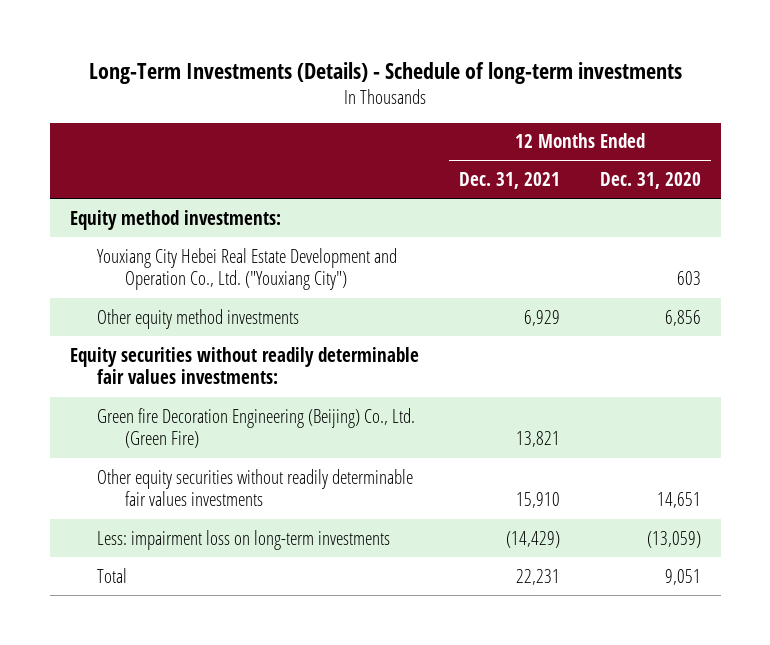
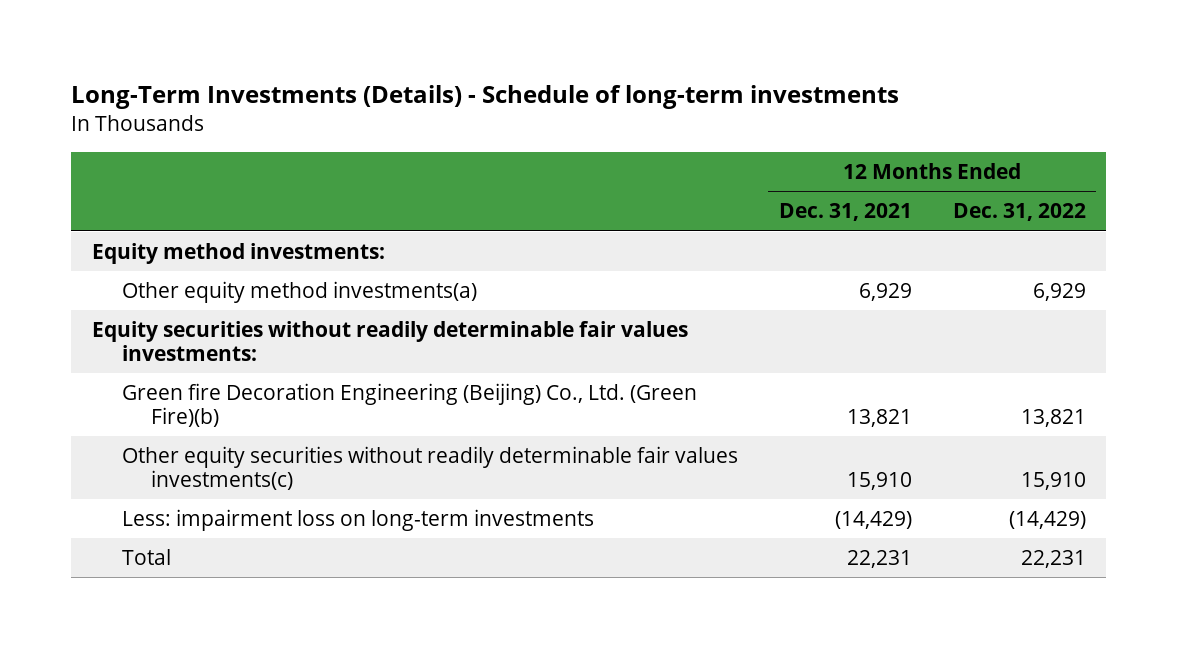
[599,171,701,189] Dec. 31, 2020 -> none
none -> [952,203,1086,222] Dec. 31, 2022
[97,247,398,291] Youxiang City Hebei Real Estate Development and Operation Co., Ltd. ("Youxiang City") -> none
[97,308,300,329] Other equity method investments -> [121,280,477,303] Other equity method investments(a)
[97,407,416,449] Green fire Decoration Engineering (Beijing) Co., Ltd. (Green Fire) -> [121,382,697,428] Green fire Decoration Engineering (Beijing) Co., Ltd. (Green Fire)(b)
[97,468,414,507] Other equity securities without readily determinable fair values investments -> [121,445,738,491] Other equity securities without readily determinable fair values investments(c)

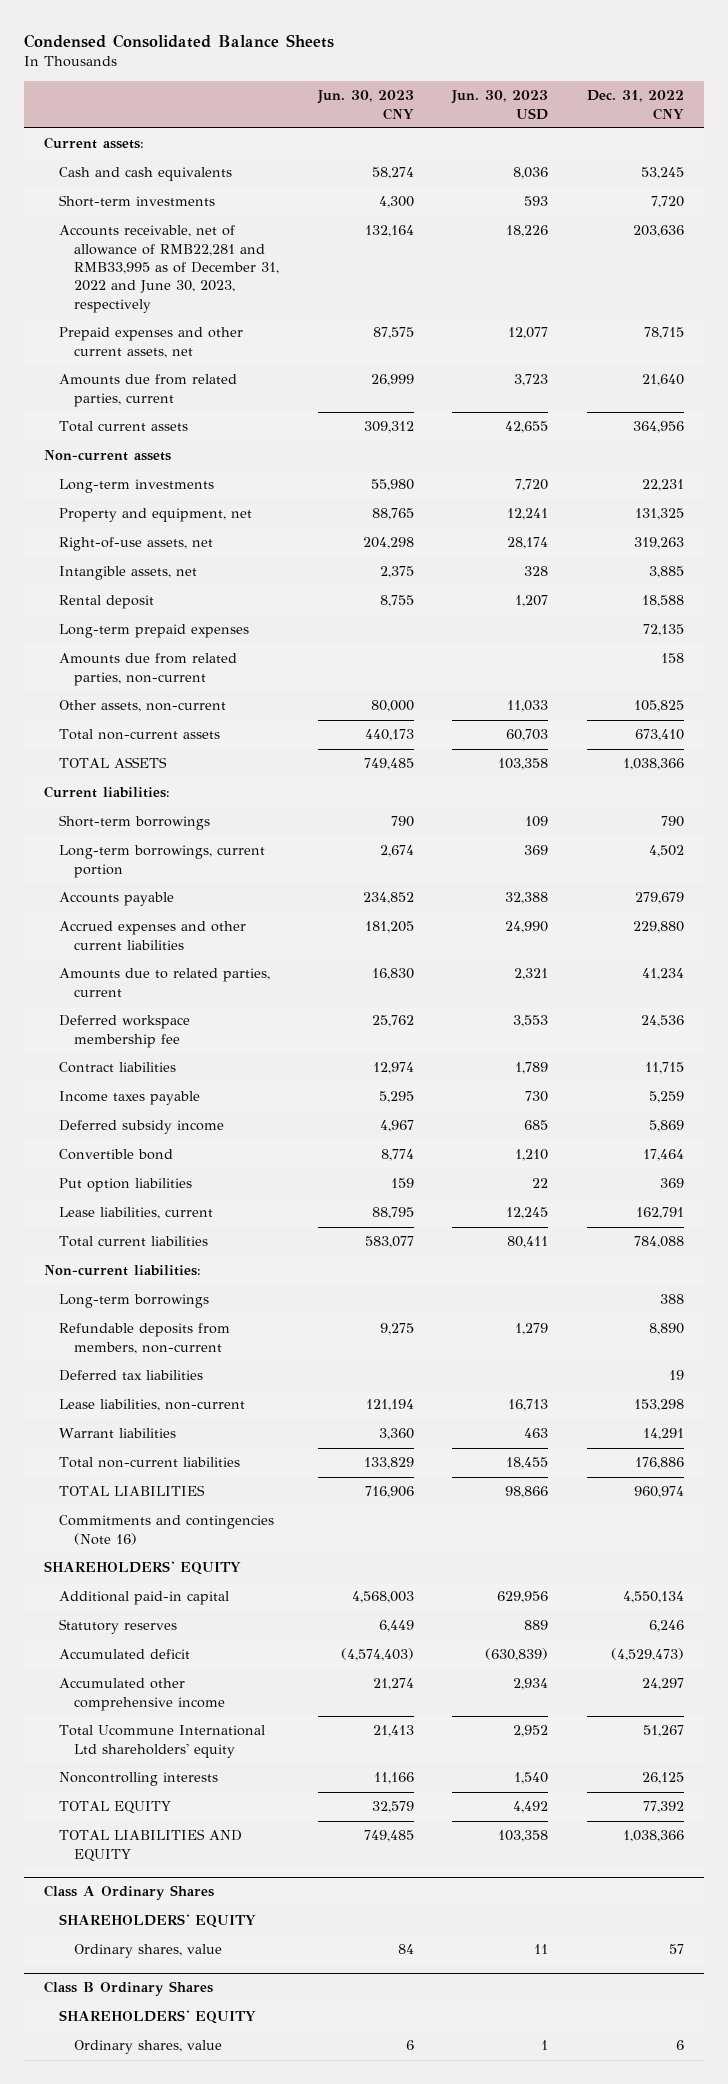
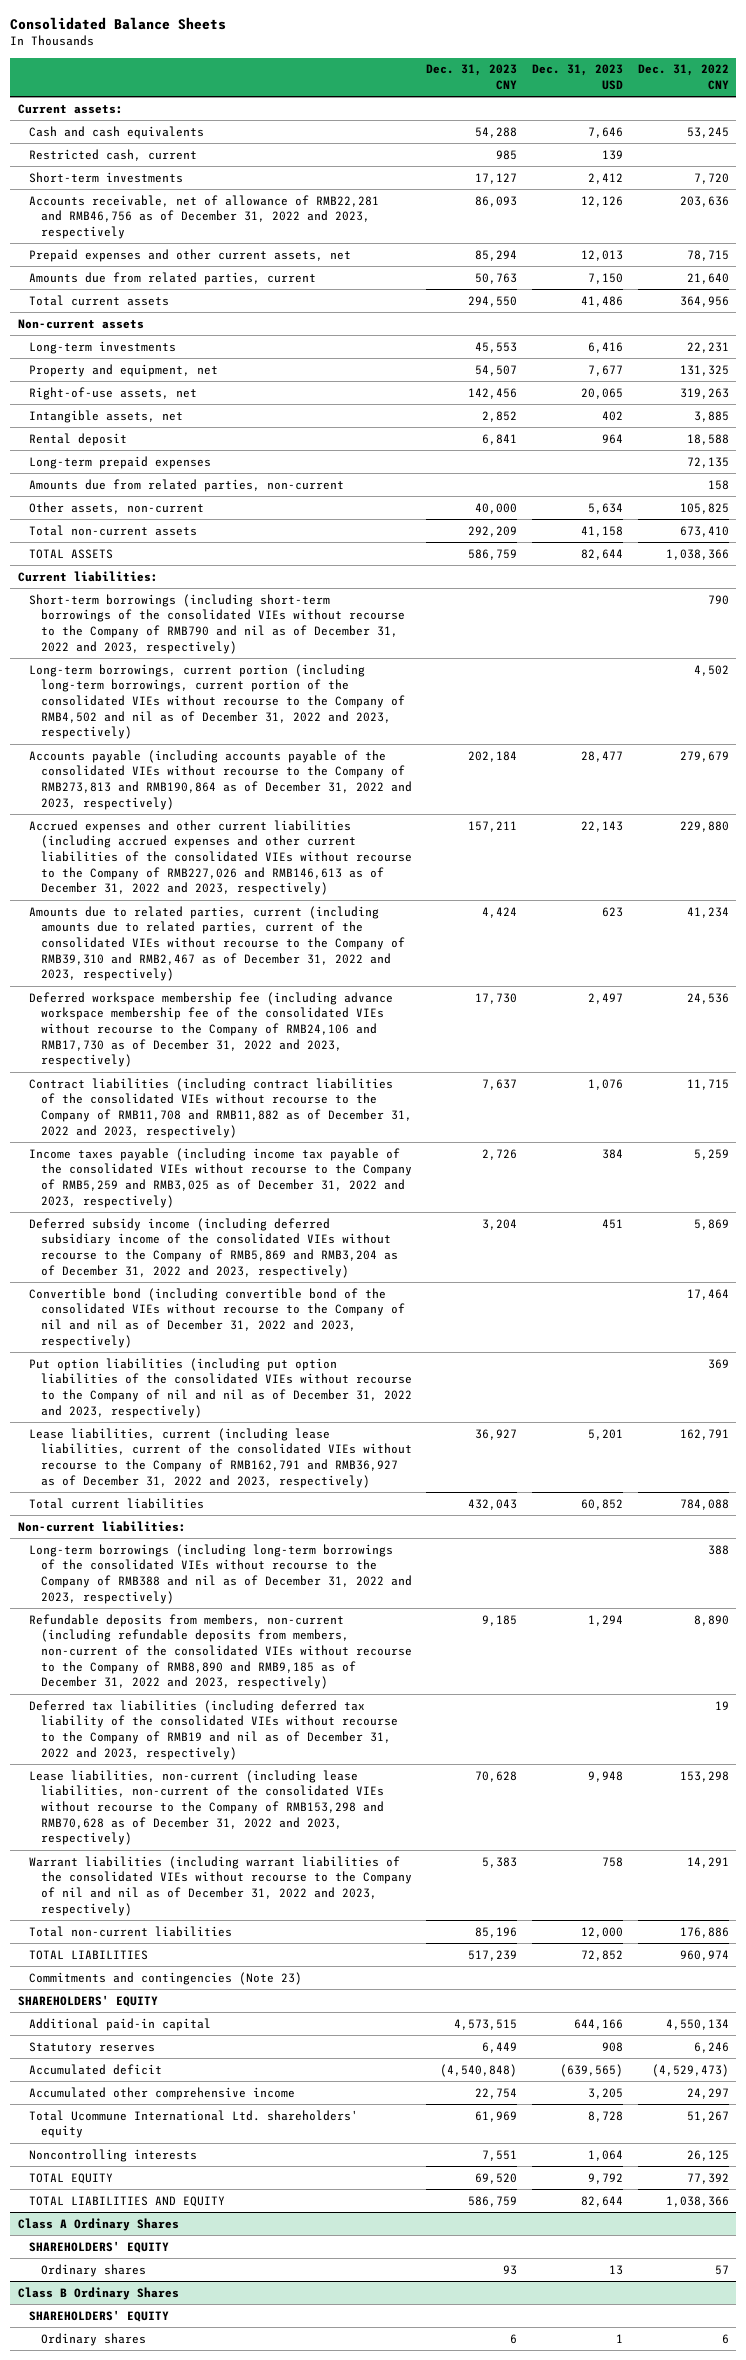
[24,33,335,48] Condensed Consolidated Balance Sheets -> [10,17,227,31] Consolidated Balance Sheets
[316,90,414,120] Jun. 30, 2023 CNY -> none
[451,90,549,120] Jun. 30, 2023 USD -> none
none -> [426,64,518,90] Dec. 31, 2023 CNY
none -> [531,64,623,90] Dec. 31, 2023 USD
none -> [29,148,198,161] Restricted cash, current
[58,225,279,313] Accounts receivable, net of allowance of RMB22,281 and RMB33,995 as of December 31, 2022 and June 30, 2023, respectively -> [29,194,380,240] Accounts receivable, net of allowance of RMB22,281 and RMB46,756 as of December 31, 2022 and 2023, respectively
[58,815,210,831] Short-term borrowings -> [29,593,405,654] Short-term borrowings (including short-term borrowings of the consolidated VIEs without recourse to the Company of RMB790 and nil as of December 31, 2022 and 2023, respectively)
[58,845,265,878] Long-term borrowings, current portion -> [29,663,405,740] Long-term borrowings, current portion (including long-term borrowings, current portion of the consolidated VIEs without recourse to the Company of RMB4,502 and nil as of December 31, 2022 and 2023, respectively)
[58,892,174,907] Accounts payable -> [29,749,412,810] Accounts payable (including accounts payable of the consolidated VIEs without recourse to the Company of RMB273,813 and RMB190,864 as of December 31, 2022 and 2023, respectively)
[58,921,246,950] Accrued expenses and other current liabilities -> [29,819,412,896] Accrued expenses and other current liabilities (including accrued expenses and other current liabilities of the consolidated VIEs without recourse to the Company of RMB227,026 and RMB146,613 as of December 31, 2022 and 2023, respectively)
[58,968,270,997] Amounts due to related parties, current -> [29,905,405,982] Amounts due to related parties, current (including amounts due to related parties, current of the consolidated VIEs without recourse to the Company of RMB39,310 and RMB2,467 as of December 31, 2022 and 2023, respectively)
[58,1015,190,1048] Deferred workspace membership fee -> [29,991,394,1068] Deferred workspace membership fee (including advance workspace membership fee of the consolidated VIEs without recourse to the Company of RMB24,106 and RMB17,730 as of December 31, 2022 and 2023, respectively)
[58,1062,176,1074] Contract liabilities -> [29,1077,412,1138] Contract liabilities (including contract liabilities of the consolidated VIEs without recourse to the Company of RMB11,708 and RMB11,882 as of December 31, 2022 and 2023, respectively)
[58,1091,200,1106] Income taxes payable -> [29,1147,412,1208] Income taxes payable (including income tax payable of the consolidated VIEs without recourse to the Company of RMB5,259 and RMB3,025 as of December 31, 2022 and 2023, respectively)
[58,1120,224,1135] Deferred subsidy income -> [29,1217,398,1278] Deferred subsidy income (including deferred subsidiary income of the consolidated VIEs without recourse to the Company of RMB5,869 and RMB3,204 as of December 31, 2022 and 2023, respectively)
[58,1149,173,1161] Convertible bond -> [29,1287,405,1348] Convertible bond (including convertible bond of the consolidated VIEs without recourse to the Company of nil and nil as of December 31, 2022 and 2023, respectively)
[58,1178,192,1193] Put option liabilities -> [29,1357,412,1418] Put option liabilities (including put option liabilities of the consolidated VIEs without recourse to the Company of nil and nil as of December 31, 2022 and 2023, respectively)
[58,1207,213,1220] Lease liabilities, current -> [29,1427,412,1488] Lease liabilities, current (including lease liabilities, current of the consolidated VIEs without recourse to the Company of RMB162,791 and RMB36,927 as of December 31, 2022 and 2023, respectively)
[58,1370,203,1382] Deferred tax liabilities -> none
[58,1294,209,1309] Long-term borrowings -> [29,1543,412,1604] Long-term borrowings (including long-term borrowings of the consolidated VIEs without recourse to the Company of RMB388 and nil as of December 31, 2022 and 2023, respectively)
[58,1323,230,1354] Refundable deposits from members, non-current -> [29,1613,412,1690] Refundable deposits from members, non-current (including refundable deposits from members, non-current of the consolidated VIEs without recourse to the Company of RMB8,890 and RMB9,185 as of December 31, 2022 and 2023, respectively)
none -> [29,1699,398,1760] Deferred tax liabilities (including deferred tax liability of the consolidated VIEs without recourse to the Company of RMB19 and nil as of December 31, 2022 and 2023, respectively)
[58,1399,245,1412] Lease liabilities, non-current -> [29,1769,384,1846] Lease liabilities, non-current (including lease liabilities, non-current of the consolidated VIEs without recourse to the Company of RMB153,298 and RMB70,628 as of December 31, 2022 and 2023, respectively)
[58,1428,176,1439] Warrant liabilities -> [29,1855,412,1916] Warrant liabilities (including warrant liabilities of the consolidated VIEs without recourse to the Company of nil and nil as of December 31, 2022 and 2023, respectively)
[58,1515,274,1545] Commitments and contingencies (Note 16) -> [29,1971,303,1985] Commitments and contingencies (Note 23)
[58,1725,265,1758] Total Ucommune International Ltd shareholders' equity -> [29,2109,359,2139] Total Ucommune International Ltd. shareholders' equity
[73,1944,222,1959] Ordinary shares, value -> [40,2263,146,2277] Ordinary shares
[73,2040,222,2055] Ordinary shares, value -> [40,2332,146,2346] Ordinary shares

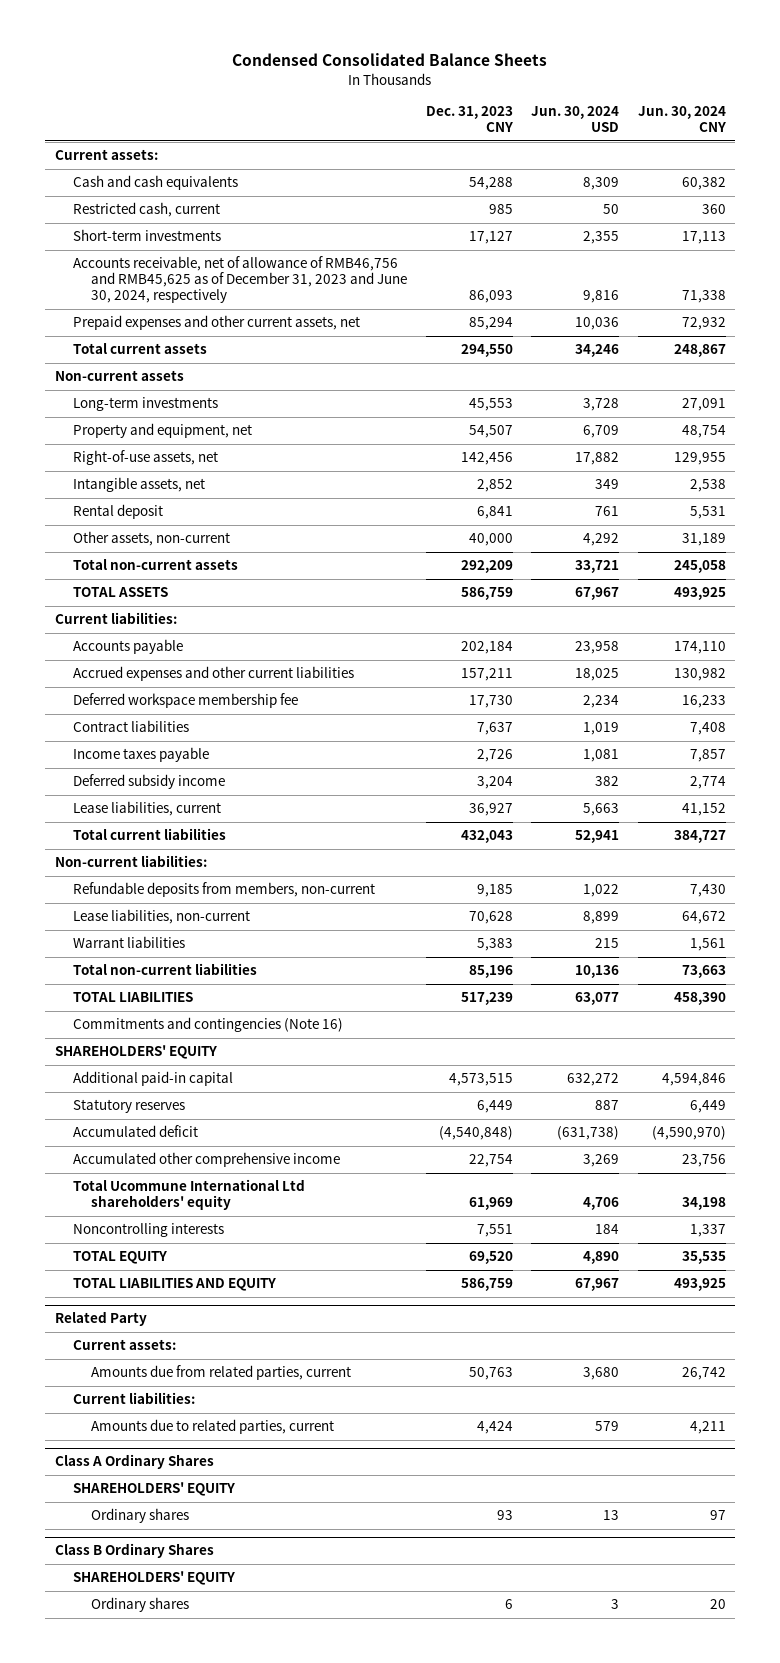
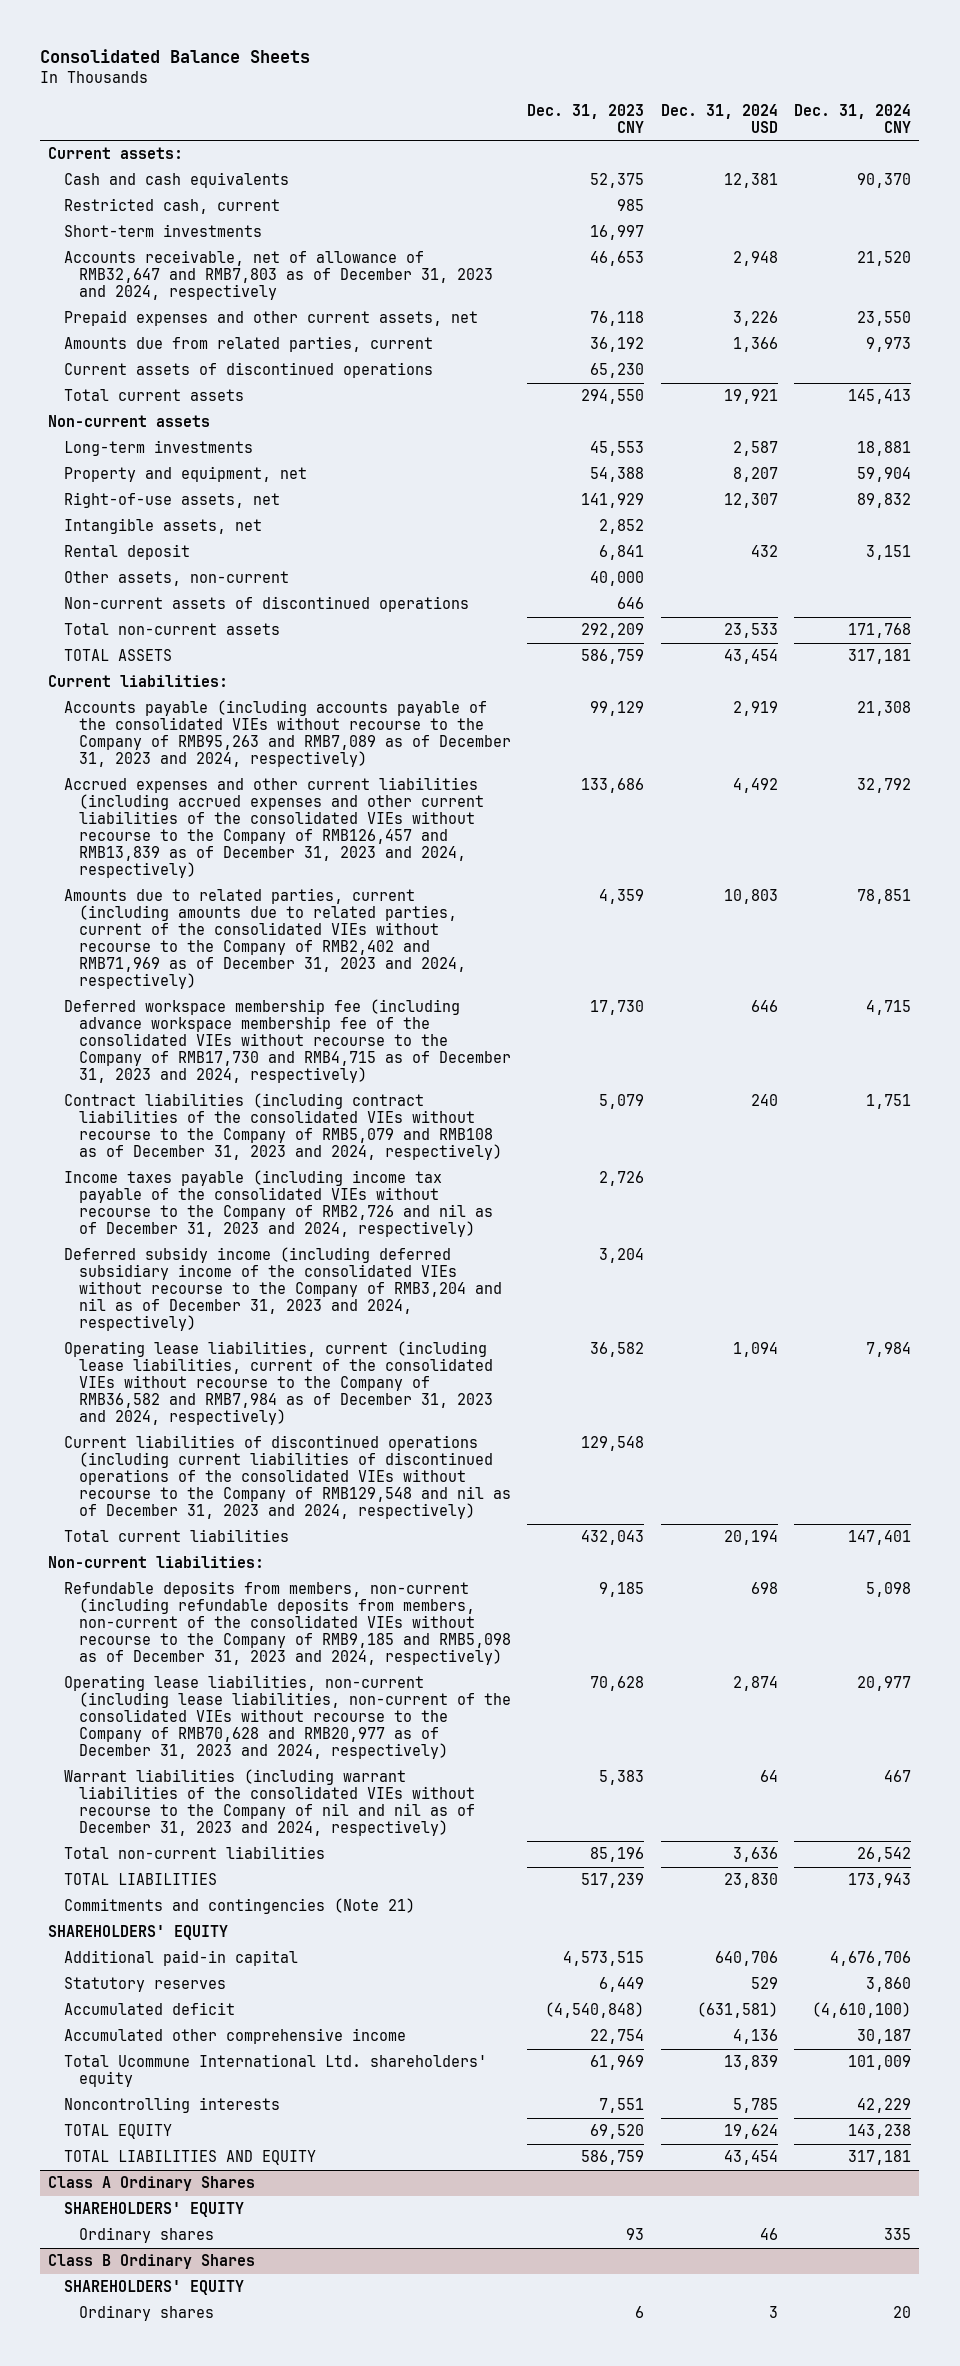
[232,53,548,67] Condensed Consolidated Balance Sheets -> [40,48,311,63] Consolidated Balance Sheets
[531,106,620,133] Jun. 30, 2024 USD -> none
[637,106,726,133] Jun. 30, 2024 CNY -> none
none -> [660,103,778,133] Dec. 31, 2024 USD
none -> [794,103,912,133] Dec. 31, 2024 CNY
[468,177,513,191] 54,288 -> [590,173,645,189] 52,375
[468,231,513,245] 17,127 -> [590,225,645,241] 16,997
[72,256,408,304] Accounts receivable, net of allowance of RMB46,756 and RMB45,625 as of December 31, 2023 and June 30, 2024, respectively -> [63,250,494,301] Accounts receivable, net of allowance of RMB32,647 and RMB7,803 as of December 31, 2023 and 2024, respectively
[468,290,513,304] 86,093 -> [590,251,645,267] 46,653
[468,317,513,331] 85,294 -> [590,311,645,327] 76,118
none -> [63,336,433,353] Amounts due from related parties, current
none -> [63,362,433,379] Current assets of discontinued operations
[468,425,513,439] 54,507 -> [590,467,645,483] 54,388
[460,452,513,466] 142,456 -> [581,493,645,509] 141,929
none -> [63,596,469,613] Non-current assets of discontinued operations
[72,639,183,655] Accounts payable -> none
[72,720,189,733] Contract liabilities -> none
[72,801,221,817] Lease liabilities, current -> none
none -> [63,700,512,768] Accounts payable (including accounts payable of the consolidated VIEs without recourse to the Company of RMB95,263 and RMB7,089 as of December 31, 2023 and 2024, respectively)
[72,666,354,682] Accrued expenses and other current liabilities -> [63,777,485,879] Accrued expenses and other current liabilities (including accrued expenses and other current liabilities of the consolidated VIEs without recourse to the Company of RMB126,457 and RMB13,839 as of December 31, 2023 and 2024, respectively)
[460,668,513,682] 157,211 -> [581,778,645,794] 133,686
none -> [63,888,467,990] Amounts due to related parties, current (including amounts due to related parties, current of the consolidated VIEs without recourse to the Company of RMB2,402 and RMB71,969 as of December 31, 2023 and 2024, respectively)
[72,693,298,709] Deferred workspace membership fee -> [63,999,512,1084] Deferred workspace membership fee (including advance workspace membership fee of the consolidated VIEs without recourse to the Company of RMB17,730 and RMB4,715 as of December 31, 2023 and 2024, respectively)
none -> [63,1093,503,1161] Contract liabilities (including contract liabilities of the consolidated VIEs without recourse to the Company of RMB5,079 and RMB108 as of December 31, 2023 and 2024, respectively)
[72,747,209,763] Income taxes payable -> [63,1170,494,1238] Income taxes payable (including income tax payable of the consolidated VIEs without recourse to the Company of RMB2,726 and nil as of December 31, 2023 and 2024, respectively)
[72,774,225,790] Deferred subsidy income -> [63,1247,503,1332] Deferred subsidy income (including deferred subsidiary income of the consolidated VIEs without recourse to the Company of RMB3,204 and nil as of December 31, 2023 and 2024, respectively)
none -> [63,1341,494,1426] Operating lease liabilities, current (including lease liabilities, current of the consolidated VIEs without recourse to the Company of RMB36,582 and RMB7,984 as of December 31, 2023 and 2024, respectively)
none -> [63,1435,512,1520] Current liabilities of discontinued operations (including current liabilities of discontinued operations of the consolidated VIEs without recourse to the Company of RMB129,548 and nil as of December 31, 2023 and 2024, respectively)
[72,882,375,898] Refundable deposits from members, non-current -> [63,1581,512,1666] Refundable deposits from members, non-current (including refundable deposits from members, non-current of the consolidated VIEs without recourse to the Company of RMB9,185 and RMB5,098 as of December 31, 2023 and 2024, respectively)
[72,909,250,925] Lease liabilities, non-current -> [63,1675,512,1760] Operating lease liabilities, non-current (including lease liabilities, non-current of the consolidated VIEs without recourse to the Company of RMB70,628 and RMB20,977 as of December 31, 2023 and 2024, respectively)
[72,936,185,949] Warrant liabilities -> [63,1769,476,1837] Warrant liabilities (including warrant liabilities of the consolidated VIEs without recourse to the Company of nil and nil as of December 31, 2023 and 2024, respectively)
[72,1017,343,1033] Commitments and contingencies (Note 16) -> [63,1898,415,1915] Commitments and contingencies (Note 21)
[72,1179,305,1211] Total Ucommune International Ltd shareholders' equity -> [63,2054,487,2088] Total Ucommune International Ltd. shareholders' equity
[54,1311,147,1327] Related Party -> none
[72,1339,176,1351] Current assets: -> none
[91,1365,352,1381] Amounts due from related parties, current -> none
[72,1392,195,1405] Current liabilities: -> none
[91,1419,335,1435] Amounts due to related parties, current -> none

